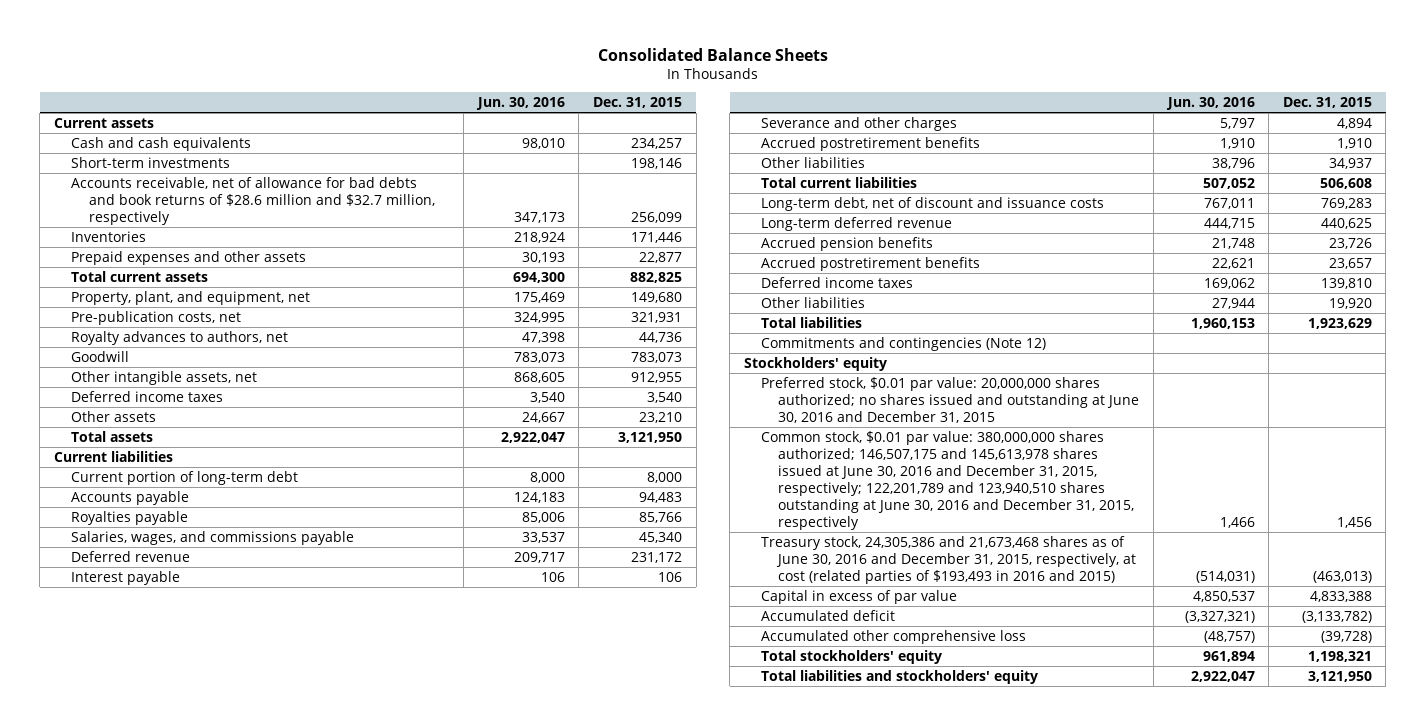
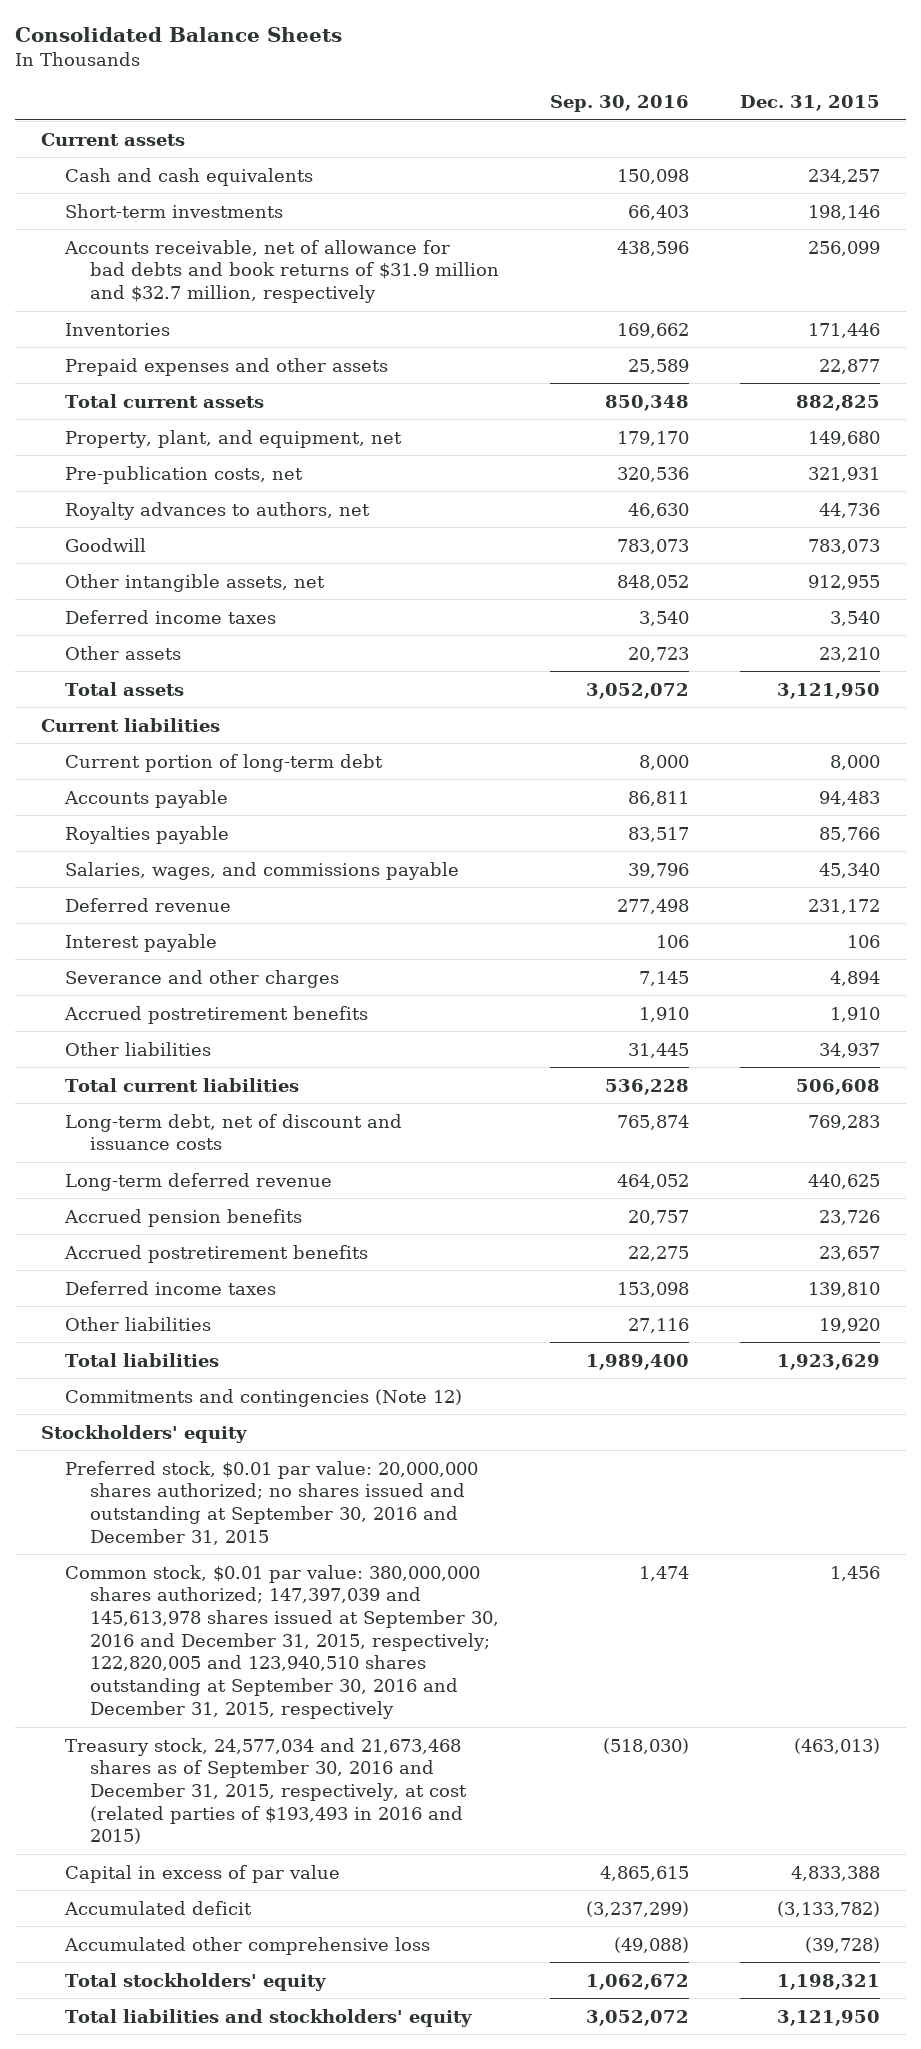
[475,96,565,110] Jun. 30, 2016 -> none
none -> [550,95,690,113] Sep. 30, 2016
[71,176,435,225] Accounts receivable, net of allowance for bad debts and book returns of $28.6 million and $32.7 million, respectively -> [64,239,500,303] Accounts receivable, net of allowance for bad debts and book returns of $31.9 million and $32.7 million, respectively
[760,376,1140,423] Preferred stock, $0.01 par value: 20,000,000 shares authorized; no shares issued and outstanding at June 30, 2016 and December 31, 2015 -> [65,1460,479,1545] Preferred stock, $0.01 par value: 20,000,000 shares authorized; no shares issued and outstanding at September 30, 2016 and December 31, 2015
[760,430,1135,530] Common stock, $0.01 par value: 380,000,000 shares authorized; 146,507,175 and 145,613,978 shares issued at June 30, 2016 and December 31, 2015, respectively; 122,201,789 and 123,940,510 shares outstanding at June 30, 2016 and December 31, 2015, respectively -> [65,1564,500,1719] Common stock, $0.01 par value: 380,000,000 shares authorized; 147,397,039 and 145,613,978 shares issued at September 30, 2016 and December 31, 2015, respectively; 122,820,005 and 123,940,510 shares outstanding at September 30, 2016 and December 31, 2015, respectively
[760,535,1137,584] Treasury stock, 24,305,386 and 21,673,468 shares as of June 30, 2016 and December 31, 2015, respectively, at cost (related parties of $193,493 in 2016 and 2015) -> [65,1737,468,1845] Treasury stock, 24,577,034 and 21,673,468 shares as of September 30, 2016 and December 31, 2015, respectively, at cost (related parties of $193,493 in 2016 and 2015)

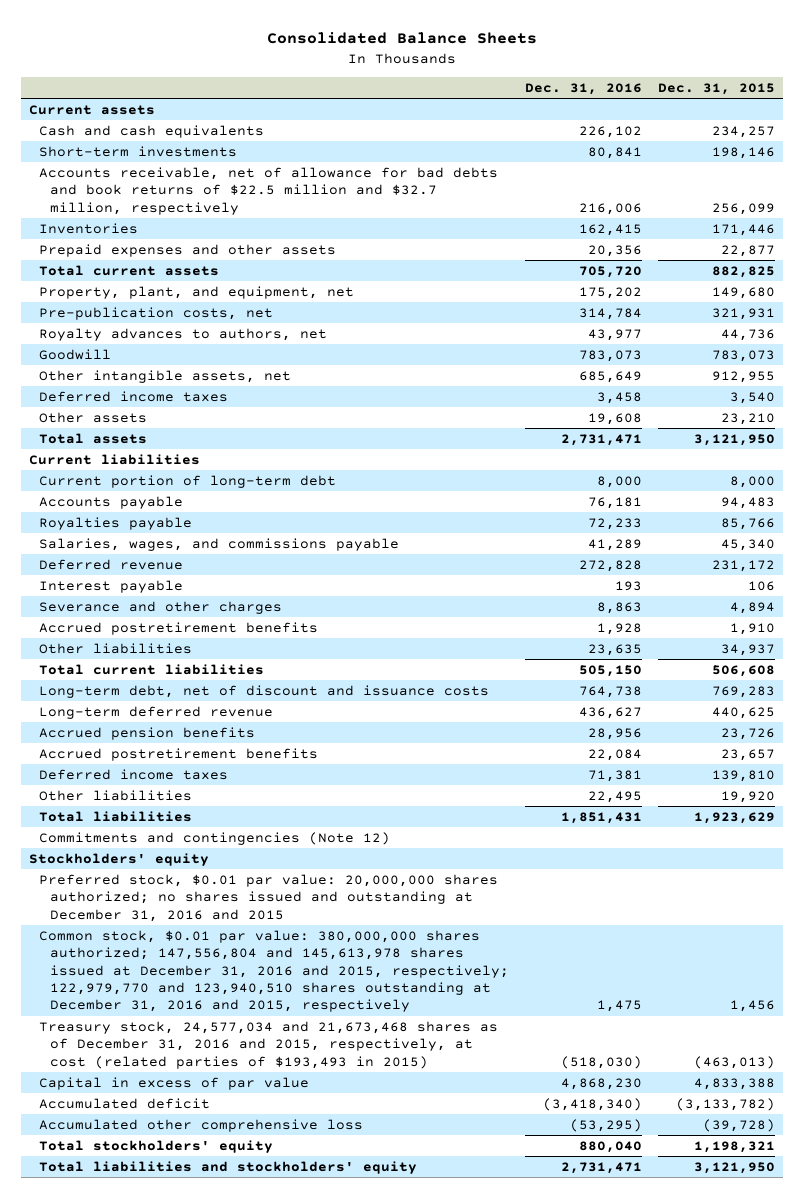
[550,95,690,113] Sep. 30, 2016 -> none
none -> [524,83,642,96] Dec. 31, 2016
[64,239,500,303] Accounts receivable, net of allowance for bad debts and book returns of $31.9 million and $32.7 million, respectively -> [39,166,499,215] Accounts receivable, net of allowance for bad debts and book returns of $22.5 million and $32.7 million, respectively
[65,1460,479,1545] Preferred stock, $0.01 par value: 20,000,000 shares authorized; no shares issued and outstanding at September 30, 2016 and December 31, 2015 -> [39,873,499,922] Preferred stock, $0.01 par value: 20,000,000 shares authorized; no shares issued and outstanding at December 31, 2016 and 2015
[65,1564,500,1719] Common stock, $0.01 par value: 380,000,000 shares authorized; 147,397,039 and 145,613,978 shares issued at September 30, 2016 and December 31, 2015, respectively; 122,820,005 and 123,940,510 shares outstanding at September 30, 2016 and December 31, 2015, respectively -> [39,929,509,1013] Common stock, $0.01 par value: 380,000,000 shares authorized; 147,556,804 and 145,613,978 shares issued at December 31, 2016 and 2015, respectively; 122,979,770 and 123,940,510 shares outstanding at December 31, 2016 and 2015, respectively
[65,1737,468,1845] Treasury stock, 24,577,034 and 21,673,468 shares as of September 30, 2016 and December 31, 2015, respectively, at cost (related parties of $193,493 in 2016 and 2015) -> [39,1020,499,1069] Treasury stock, 24,577,034 and 21,673,468 shares as of December 31, 2016 and 2015, respectively, at cost (related parties of $193,493 in 2015)

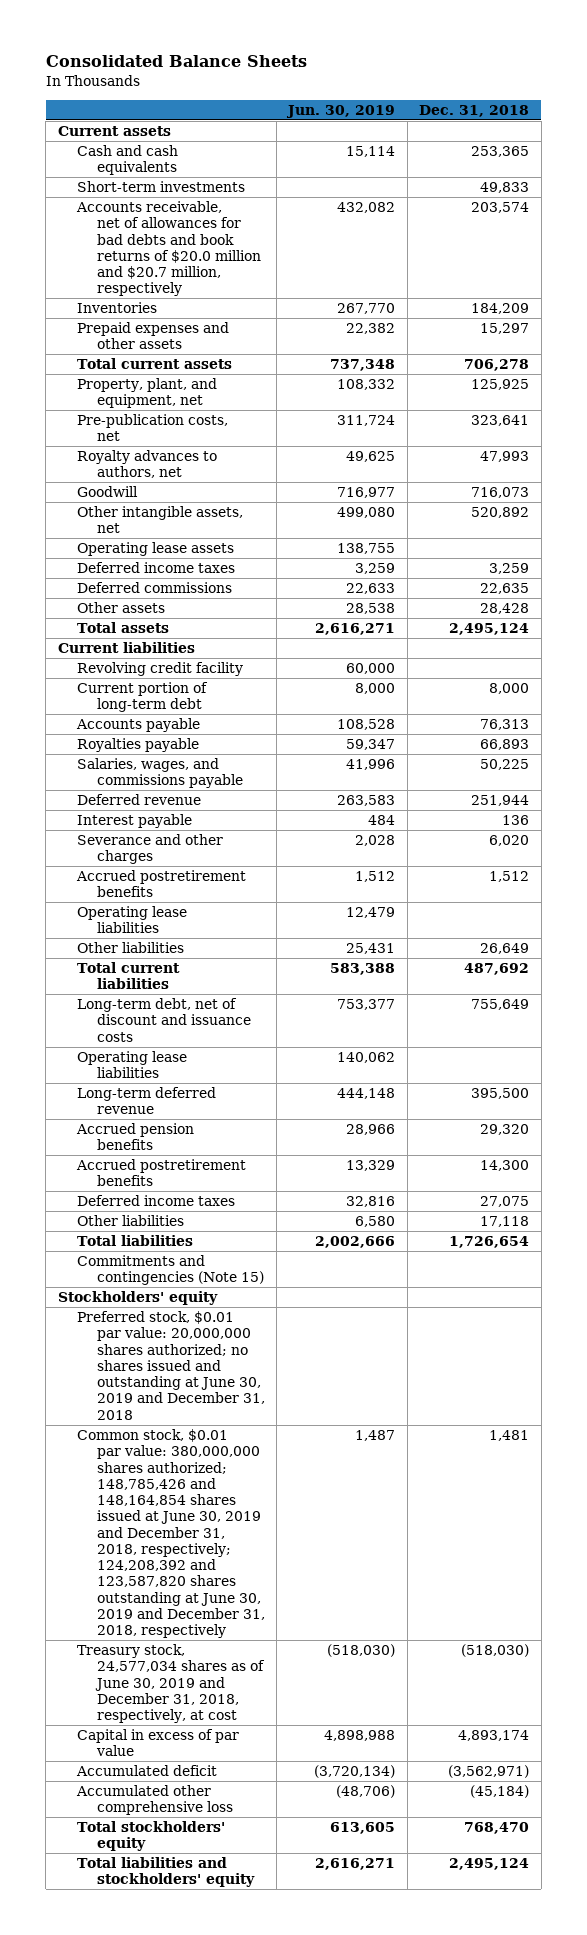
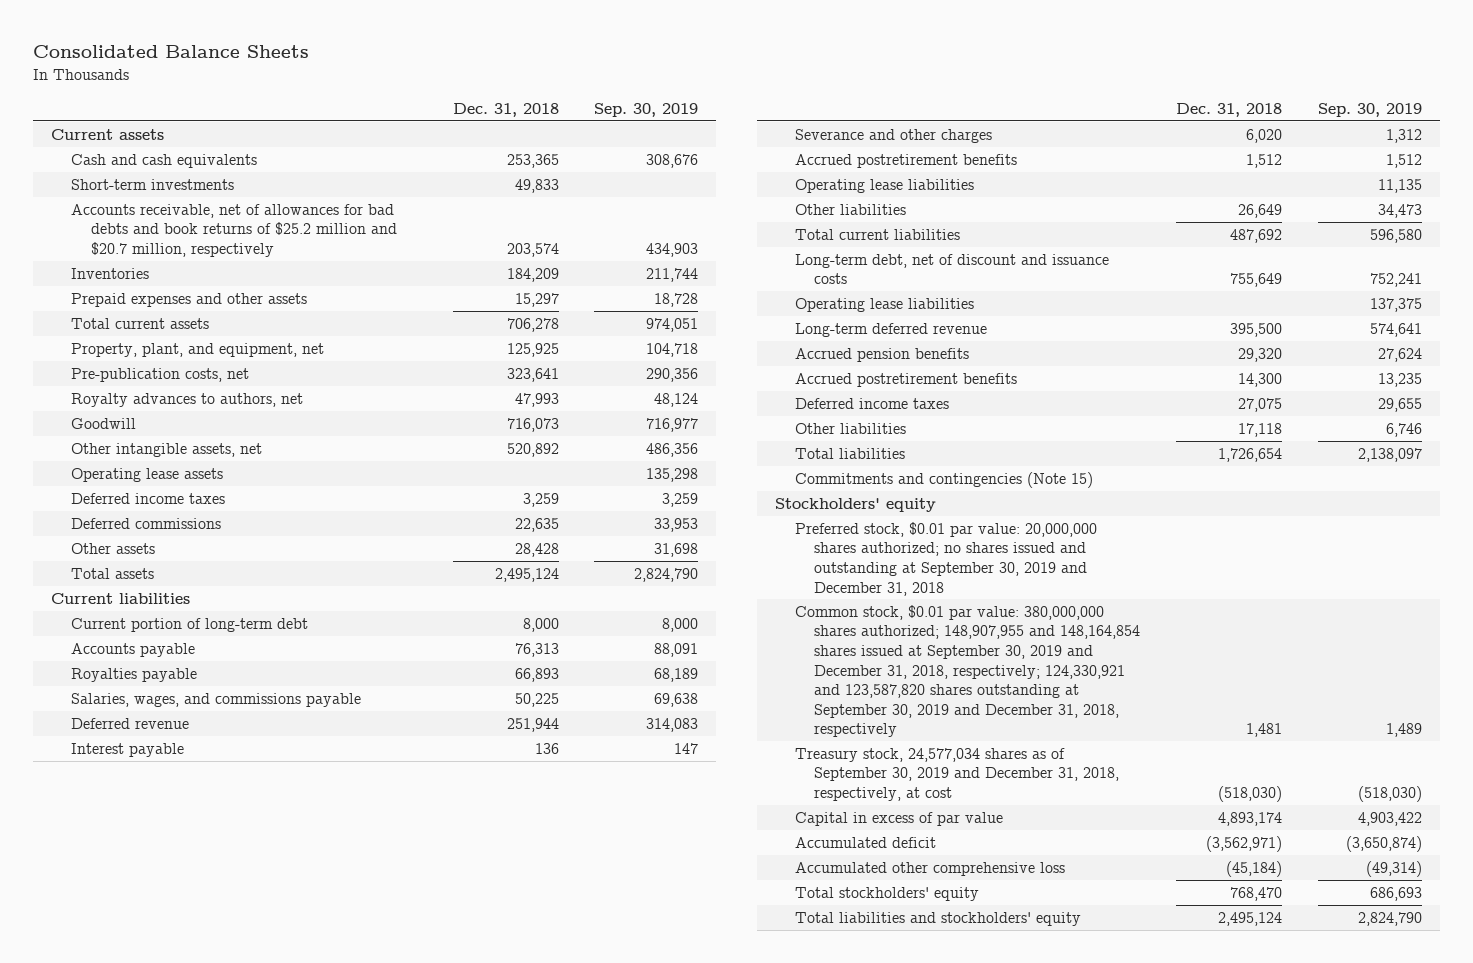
[286,104,396,118] Jun. 30, 2019 -> none
none -> [594,103,699,118] Sep. 30, 2019
[76,201,261,297] Accounts receivable, net of allowances for bad debts and book returns of $20.0 million and $20.7 million, respectively -> [70,203,397,257] Accounts receivable, net of allowances for bad debts and book returns of $25.2 million and $20.7 million, respectively
[77,662,244,677] Revolving credit facility -> none
[77,1311,265,1420] Preferred stock, $0.01 par value: 20,000,000 shares authorized; no shares issued and outstanding at June 30, 2019 and December 31, 2018 -> [794,521,1097,596] Preferred stock, $0.01 par value: 20,000,000 shares authorized; no shares issued and outstanding at September 30, 2019 and December 31, 2018
[77,1429,265,1639] Common stock, $0.01 par value: 380,000,000 shares authorized; 148,785,426 and 148,164,854 shares issued at June 30, 2019 and December 31, 2018, respectively; 124,208,392 and 123,587,820 shares outstanding at June 30, 2019 and December 31, 2018, respectively -> [794,604,1141,738] Common stock, $0.01 par value: 380,000,000 shares authorized; 148,907,955 and 148,164,854 shares issued at September 30, 2019 and December 31, 2018, respectively; 124,330,921 and 123,587,820 shares outstanding at September 30, 2019 and December 31, 2018, respectively
[77,1644,265,1724] Treasury stock, 24,577,034 shares as of June 30, 2019 and December 31, 2018, respectively, at cost -> [794,747,1120,801] Treasury stock, 24,577,034 shares as of September 30, 2019 and December 31, 2018, respectively, at cost

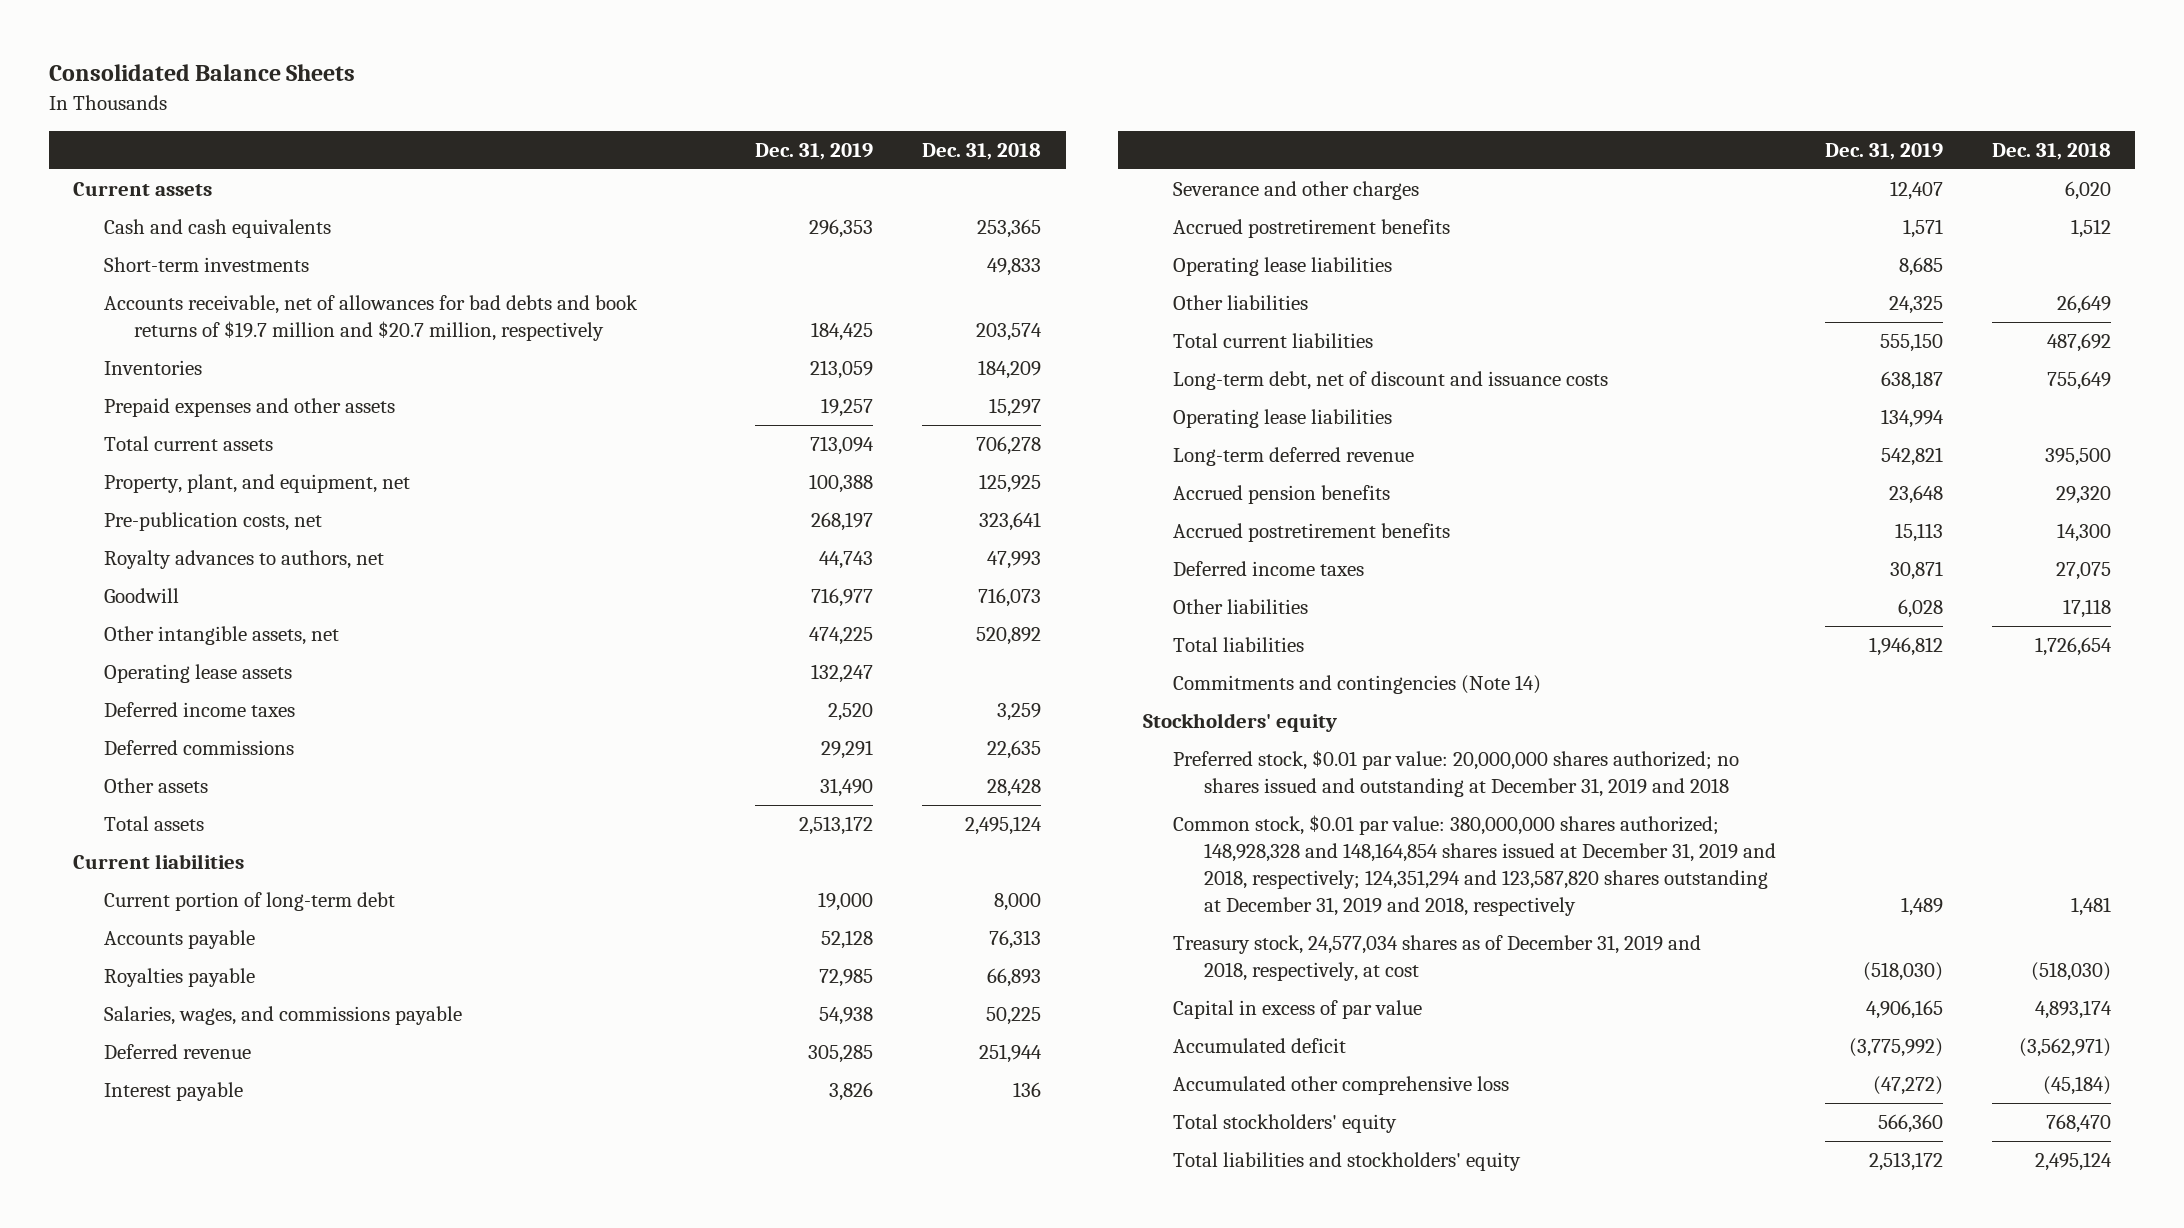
[594,103,699,118] Sep. 30, 2019 -> none
none -> [755,142,874,160] Dec. 31, 2019
[70,203,397,257] Accounts receivable, net of allowances for bad debts and book returns of $25.2 million and $20.7 million, respectively -> [103,295,638,342] Accounts receivable, net of allowances for bad debts and book returns of $19.7 million and $20.7 million, respectively
[794,471,1093,488] Commitments and contingencies (Note 15) -> [1173,675,1542,695] Commitments and contingencies (Note 14)
[794,521,1097,596] Preferred stock, $0.01 par value: 20,000,000 shares authorized; no shares issued and outstanding at September 30, 2019 and December 31, 2018 -> [1173,750,1740,798] Preferred stock, $0.01 par value: 20,000,000 shares authorized; no shares issued and outstanding at December 31, 2019 and 2018
[794,604,1141,738] Common stock, $0.01 par value: 380,000,000 shares authorized; 148,907,955 and 148,164,854 shares issued at September 30, 2019 and December 31, 2018, respectively; 124,330,921 and 123,587,820 shares outstanding at September 30, 2019 and December 31, 2018, respectively -> [1173,815,1776,917] Common stock, $0.01 par value: 380,000,000 shares authorized; 148,928,328 and 148,164,854 shares issued at December 31, 2019 and 2018, respectively; 124,351,294 and 123,587,820 shares outstanding at December 31, 2019 and 2018, respectively
[794,747,1120,801] Treasury stock, 24,577,034 shares as of September 30, 2019 and December 31, 2018, respectively, at cost -> [1173,935,1702,982] Treasury stock, 24,577,034 shares as of December 31, 2019 and 2018, respectively, at cost

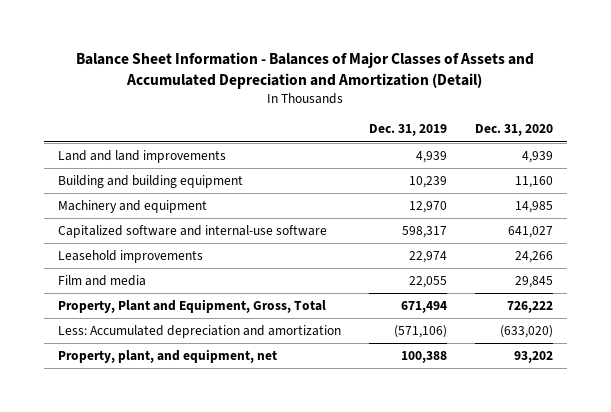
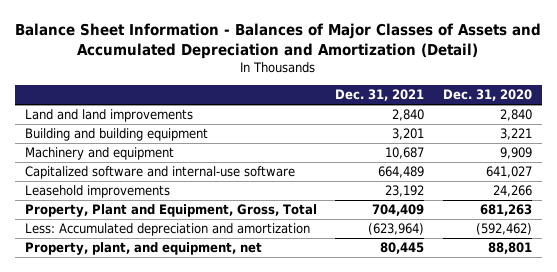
[368,124,447,137] Dec. 31, 2019 -> none
none -> [335,89,425,102] Dec. 31, 2021
[522,151,554,164] 4,939 -> [500,109,533,122] 2,840
[515,176,554,189] 11,160 -> [500,128,533,141] 3,221
[515,201,554,214] 14,985 -> [500,147,533,160] 9,909
[57,275,146,287] Film and media -> none
[507,301,554,314] 726,222 -> [480,204,533,217] 681,263
[500,325,554,339] (633,020) -> [476,223,533,236] (592,462)
[514,351,554,364] 93,202 -> [488,242,533,255] 88,801

